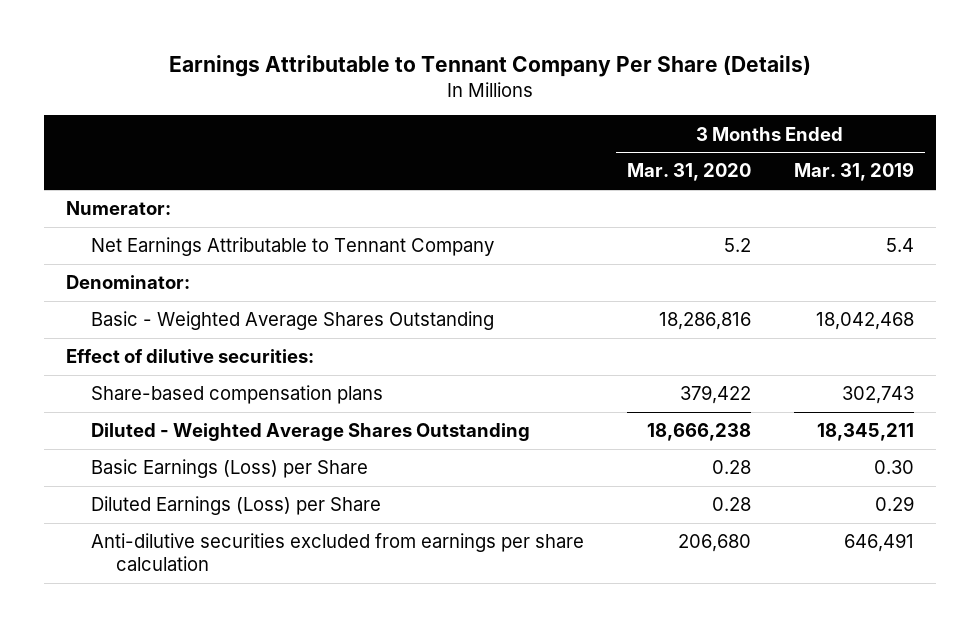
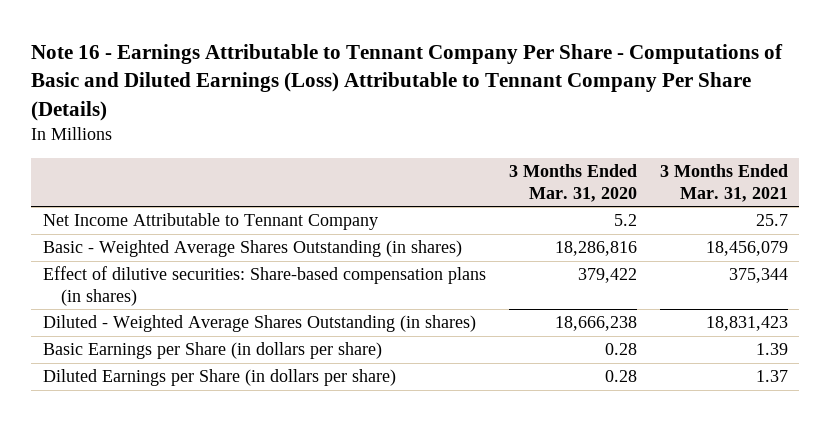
[168,55,811,78] Earnings Attributable to Tennant Company Per Share (Details) -> [31,44,784,121] Note 16 - Earnings Attributable to Tennant Company Per Share - Computations of Basic and Diluted Earnings (Loss) Attributable to Tennant Company Per Share (Details)
[793,162,914,182] Mar. 31, 2019 -> none
none -> [659,164,788,202] 3 Months Ended Mar. 31, 2021
[65,201,171,216] Numerator: -> none
[65,275,190,290] Denominator: -> none
[65,349,314,364] Effect of dilutive securities: -> none
[90,533,584,572] Anti-dilutive securities excluded from earnings per share calculation -> none
[90,237,494,257] Net Earnings Attributable to Tennant Company -> [42,213,378,231] Net Income Attributable to Tennant Company
[90,311,494,331] Basic - Weighted Average Shares Outstanding -> [42,240,462,258] Basic - Weighted Average Shares Outstanding (in shares)
[90,385,383,405] Share-based compensation plans -> [42,266,486,306] Effect of dilutive securities: Share-based compensation plans (in shares)
[90,423,530,442] Diluted - Weighted Average Shares Outstanding -> [42,315,476,333] Diluted - Weighted Average Shares Outstanding (in shares)
[90,459,368,479] Basic Earnings (Loss) per Share -> [42,342,382,360] Basic Earnings per Share (in dollars per share)
[90,496,381,516] Diluted Earnings (Loss) per Share -> [42,369,396,387] Diluted Earnings per Share (in dollars per share)

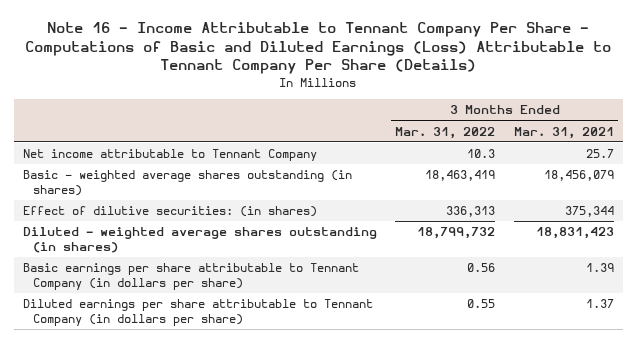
[31,44,784,121] Note 16 - Earnings Attributable to Tennant Company Per Share - Computations of Basic and Diluted Earnings (Loss) Attributable to Tennant Company Per Share (Details) -> [25,21,612,75] Note 16 - Income Attributable to Tennant Company Per Share - Computations of Basic and Diluted Earnings (Loss) Attributable to Tennant Company Per Share (Details)
[508,164,637,202] 3 Months Ended Mar. 31, 2020 -> none
none -> [395,126,496,139] Mar. 31, 2022
[42,213,378,231] Net Income Attributable to Tennant Company -> [23,149,318,162] Net income attributable to Tennant Company
[42,240,462,258] Basic - Weighted Average Shares Outstanding (in shares) -> [23,170,353,196] Basic - weighted average shares outstanding (in shares)
[42,266,486,306] Effect of dilutive securities: Share-based compensation plans (in shares) -> [23,206,318,218] Effect of dilutive securities: (in shares)
[42,315,476,333] Diluted - Weighted Average Shares Outstanding (in shares) -> [23,227,378,253] Diluted - weighted average shares outstanding (in shares)
[42,342,382,360] Basic Earnings per Share (in dollars per share) -> [23,263,360,290] Basic earnings per share attributable to Tennant Company (in dollars per share)
[42,369,396,387] Diluted Earnings per Share (in dollars per share) -> [23,299,374,326] Diluted earnings per share attributable to Tennant Company (in dollars per share)

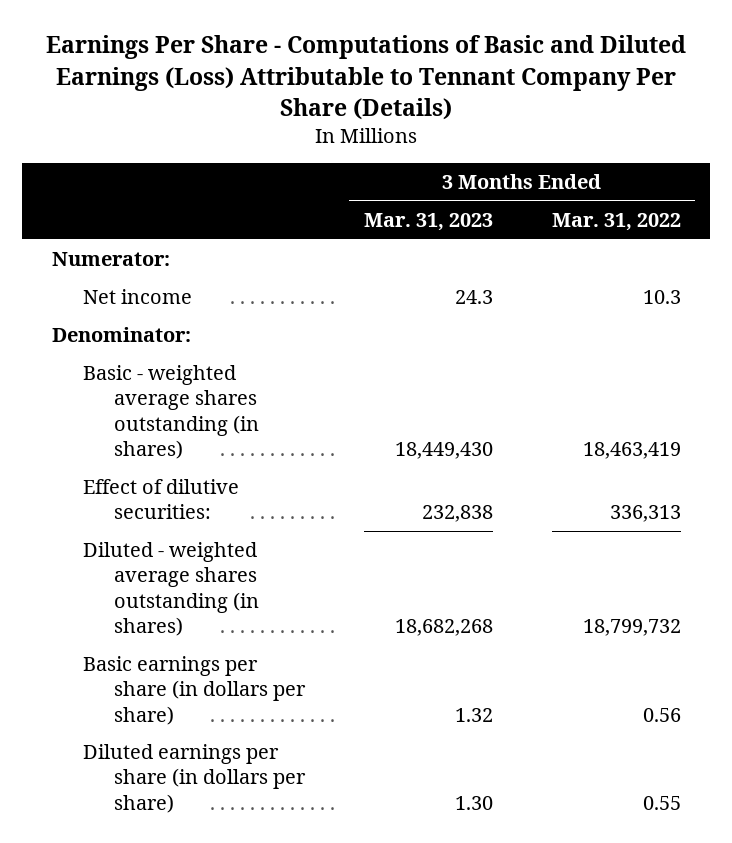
[25,21,612,75] Note 16 - Income Attributable to Tennant Company Per Share - Computations of Basic and Diluted Earnings (Loss) Attributable to Tennant Company Per Share (Details) -> [46,35,687,120] Earnings Per Share - Computations of Basic and Diluted Earnings (Loss) Attributable to Tennant Company Per Share (Details)
[513,126,614,139] Mar. 31, 2021 -> none
none -> [364,213,494,232] Mar. 31, 2023
none -> [51,252,170,267] Numerator:
[23,149,318,162] Net income attributable to Tennant Company -> [82,289,192,305] Net income
none -> [51,327,191,343] Denominator:
[23,206,318,218] Effect of dilutive securities: (in shares) -> [82,479,239,520] Effect of dilutive securities:
[23,263,360,290] Basic earnings per share attributable to Tennant Company (in dollars per share) -> [82,656,307,725] Basic earnings per share (in dollars per share)
[23,299,374,326] Diluted earnings per share attributable to Tennant Company (in dollars per share) -> [82,744,307,813] Diluted earnings per share (in dollars per share)

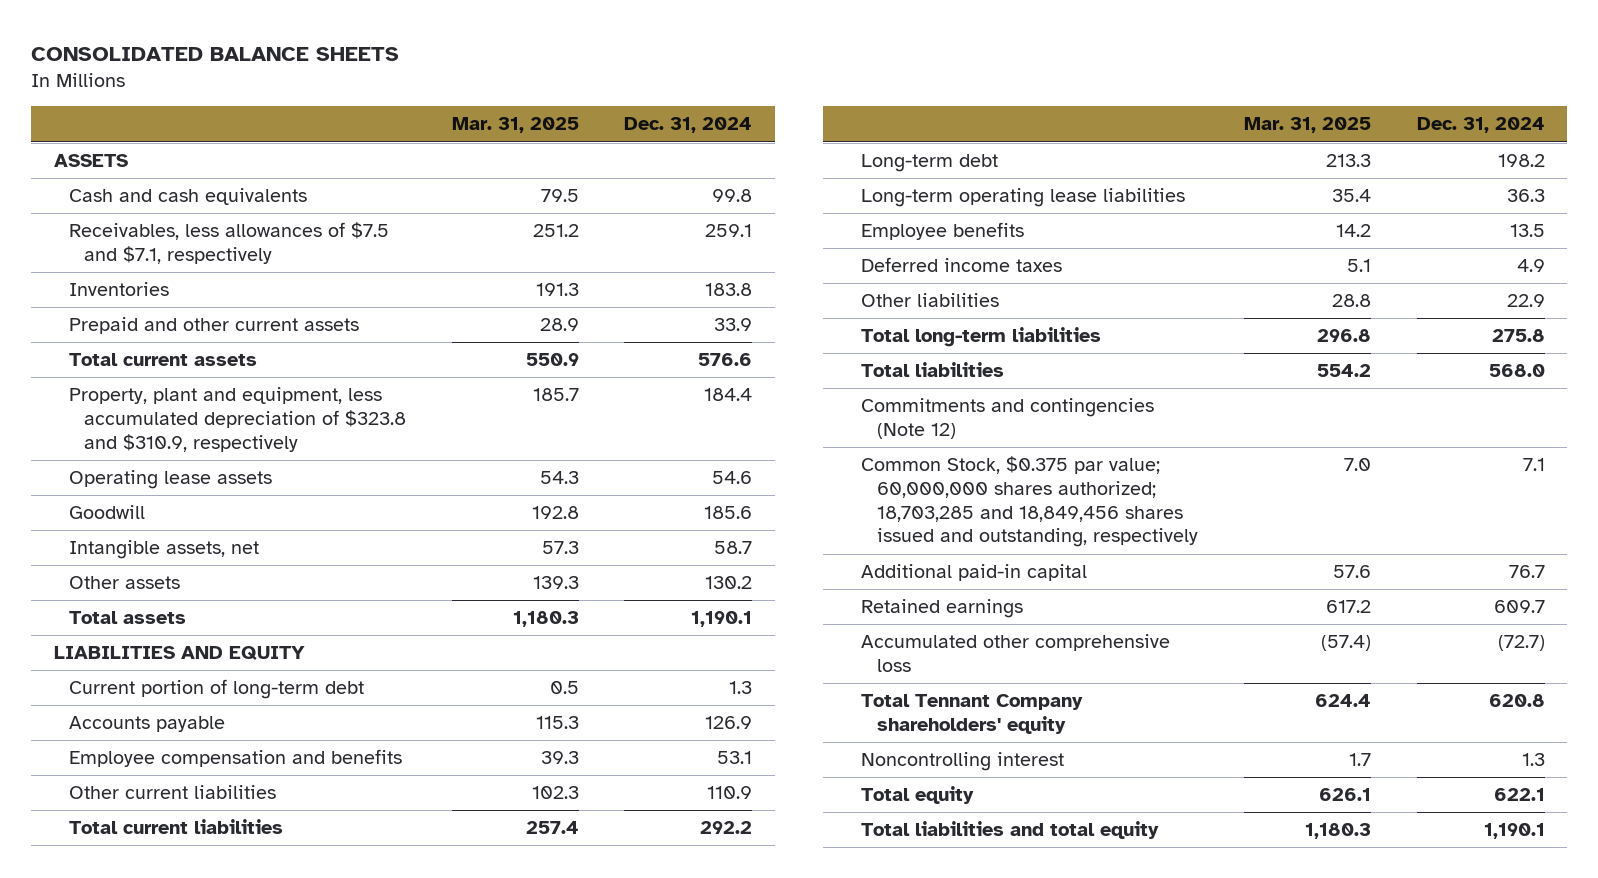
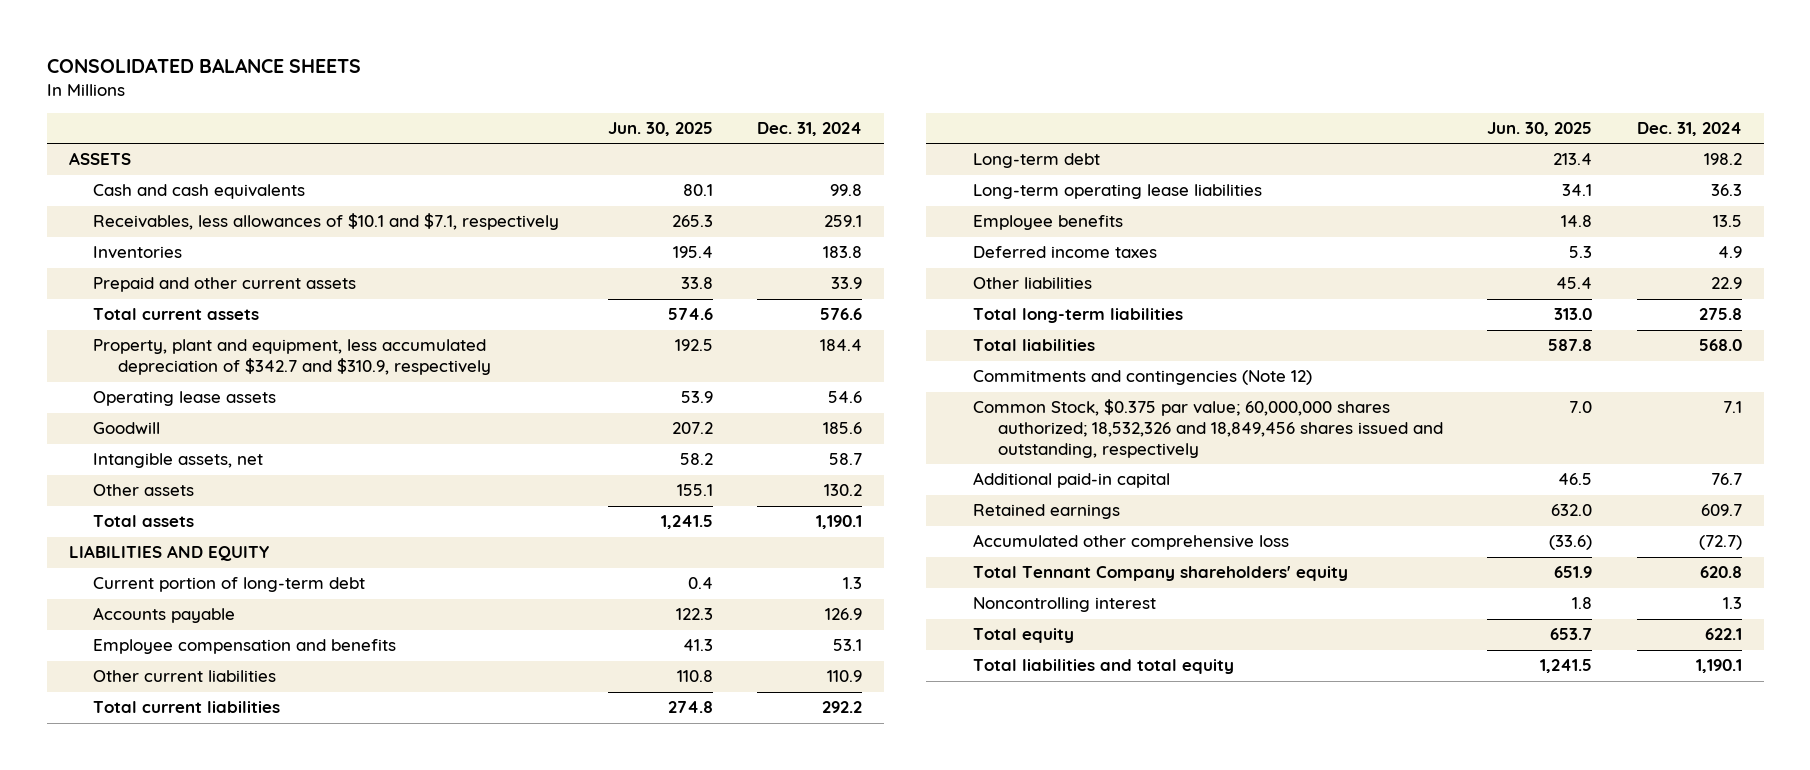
[451,117,579,134] Mar. 31, 2025 -> none
none -> [607,121,713,136] Jun. 30, 2025
[68,222,389,264] Receivables, less allowances of $7.5 and $7.1, respectively -> [93,213,560,231] Receivables, less allowances of $10.1 and $7.1, respectively
[68,387,407,452] Property, plant and equipment, less accumulated depreciation of $323.8 and $310.9, respectively -> [93,339,492,376] Property, plant and equipment, less accumulated depreciation of $342.7 and $310.9, respectively
[861,456,1198,548] Common Stock, $0.375 par value; 60,000,000 shares authorized; 18,703,285 and 18,849,456 shares issued and outstanding, respectively -> [973,399,1444,458] Common Stock, $0.375 par value; 60,000,000 shares authorized; 18,532,326 and 18,849,456 shares issued and outstanding, respectively

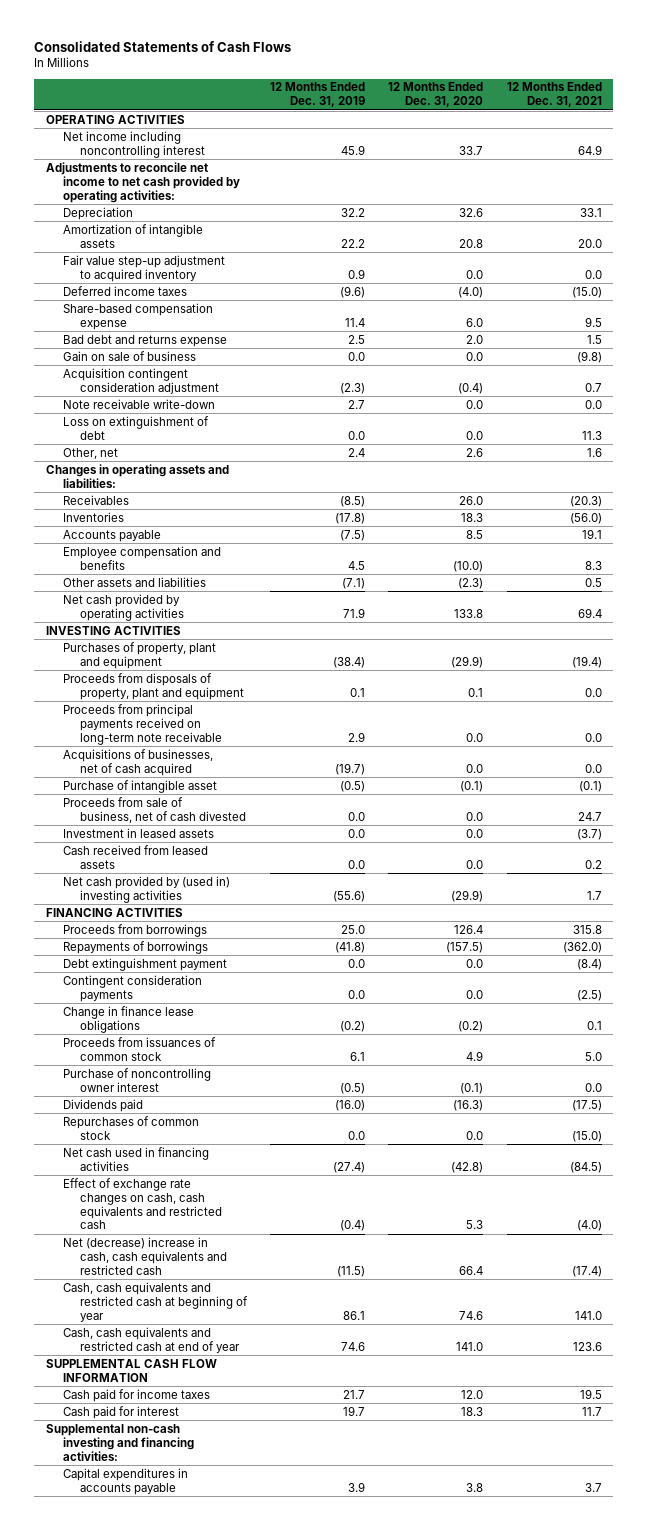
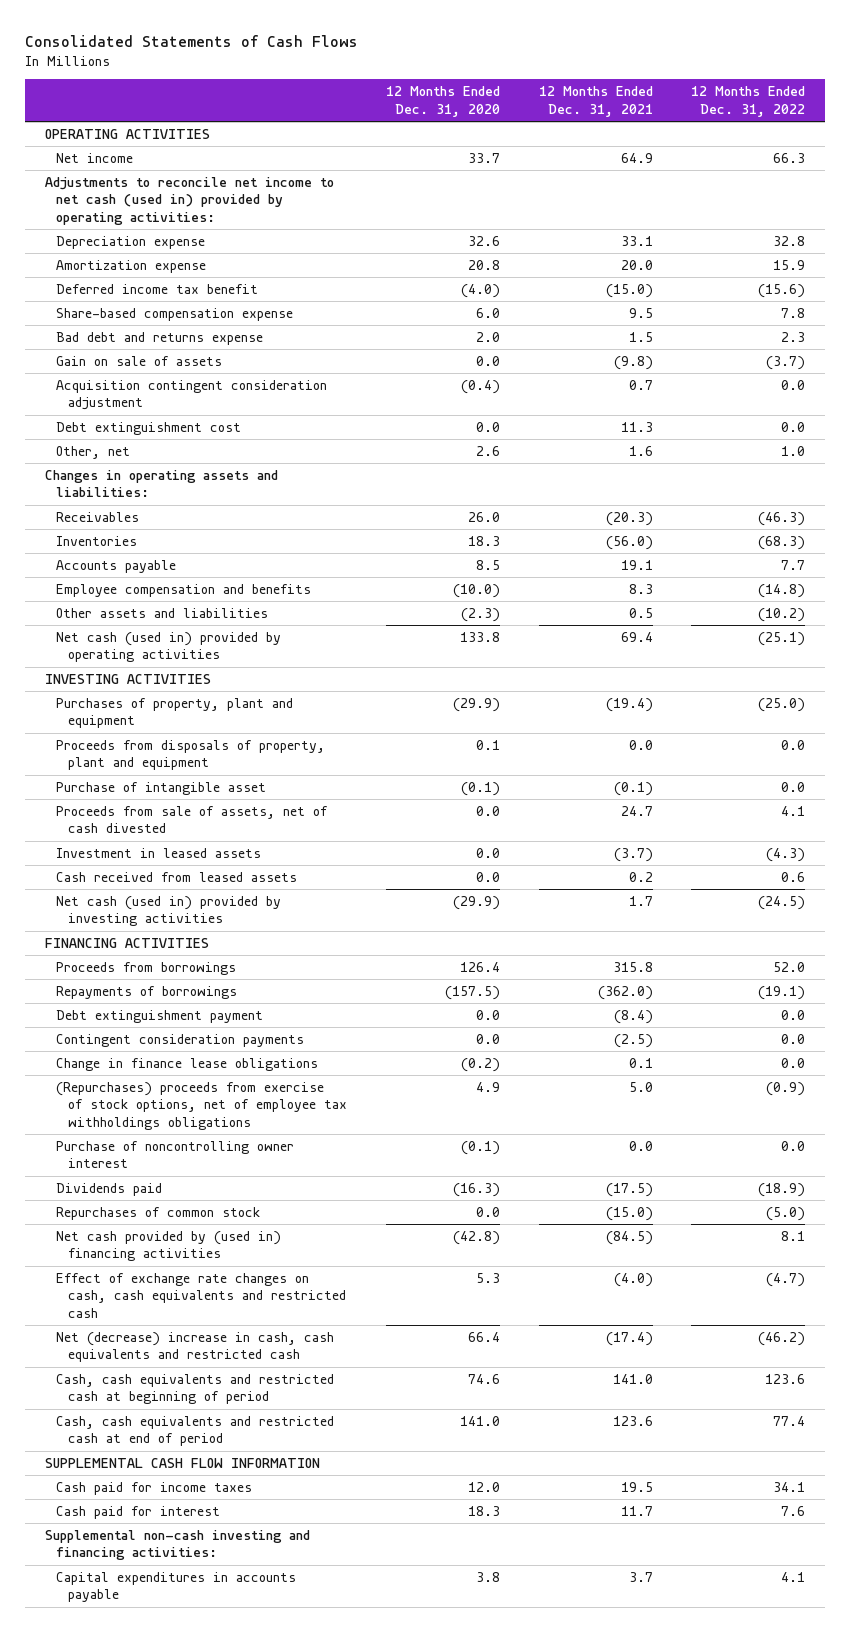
[269,82,365,108] 12 Months Ended Dec. 31, 2019 -> none
none -> [691,86,806,117] 12 Months Ended Dec. 31, 2022
[62,254,225,282] Fair value step-up adjustment to acquired inventory -> none
[62,130,205,158] Net income including noncontrolling interest -> [56,153,134,164] Net income
[45,161,240,203] Adjustments to reconcile net income to net cash provided by operating activities: -> [44,177,334,225] Adjustments to reconcile net income to net cash (used in) provided by operating activities:
[62,206,133,220] Depreciation -> [56,236,206,250] Depreciation expense
[62,223,203,248] Amortization of intangible assets -> [56,260,207,274] Amortization expense
[62,285,187,296] Deferred income taxes -> [56,284,259,295] Deferred income tax benefit
[62,350,196,361] Gain on sale of business -> [56,356,223,367] Gain on sale of assets
[62,398,215,409] Note receivable write-down -> none
[62,415,209,440] Loss on extinguishment of debt -> [56,422,242,436] Debt extinguishment cost
[62,593,184,621] Net cash provided by operating activities -> [56,632,282,663] Net cash (used in) provided by operating activities
[62,703,222,745] Proceeds from principal payments received on long-term note receivable -> none
[62,748,213,776] Acquisitions of businesses, net of cash acquired -> none
[62,796,246,823] Proceeds from sale of business, net of cash divested -> [56,806,329,834] Proceeds from sale of assets, net of cash divested
[62,875,230,903] Net cash provided by (used in) investing activities -> [56,896,282,927] Net cash (used in) provided by investing activities
[62,1036,216,1061] Proceeds from issuances of common stock -> [56,1082,348,1130] (Repurchases) proceeds from exercise of stock options, net of employee tax withholdings obligations
[62,1146,209,1171] Net cash used in financing activities -> [56,1231,282,1262] Net cash provided by (used in) financing activities
[62,1281,248,1322] Cash, cash equivalents and restricted cash at beginning of year -> [56,1374,335,1405] Cash, cash equivalents and restricted cash at beginning of period
[62,1326,240,1353] Cash, cash equivalents and restricted cash at end of year -> [56,1416,335,1447] Cash, cash equivalents and restricted cash at end of period

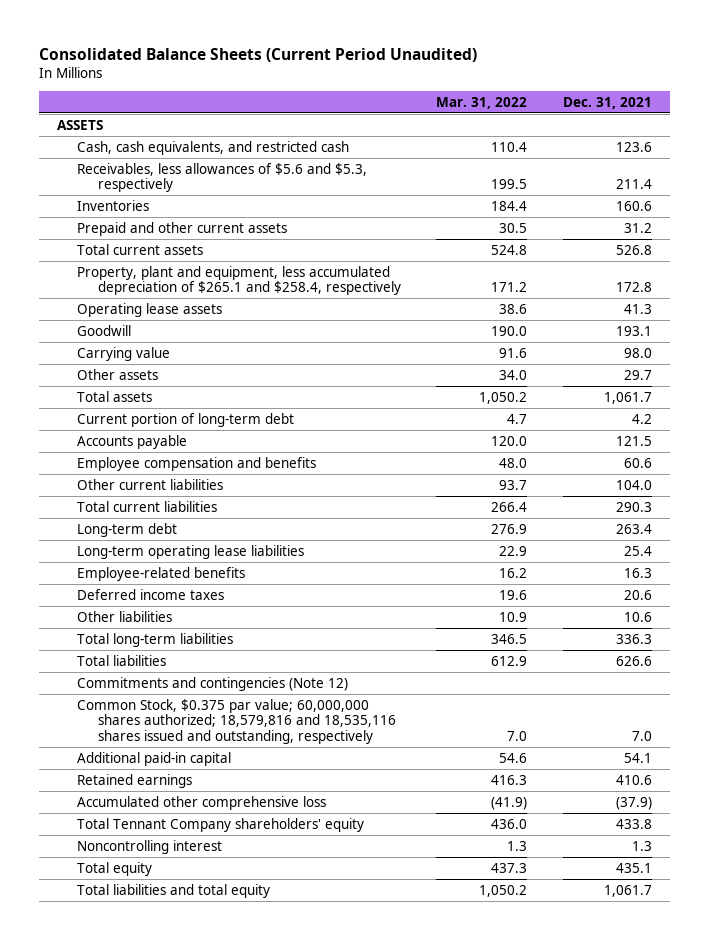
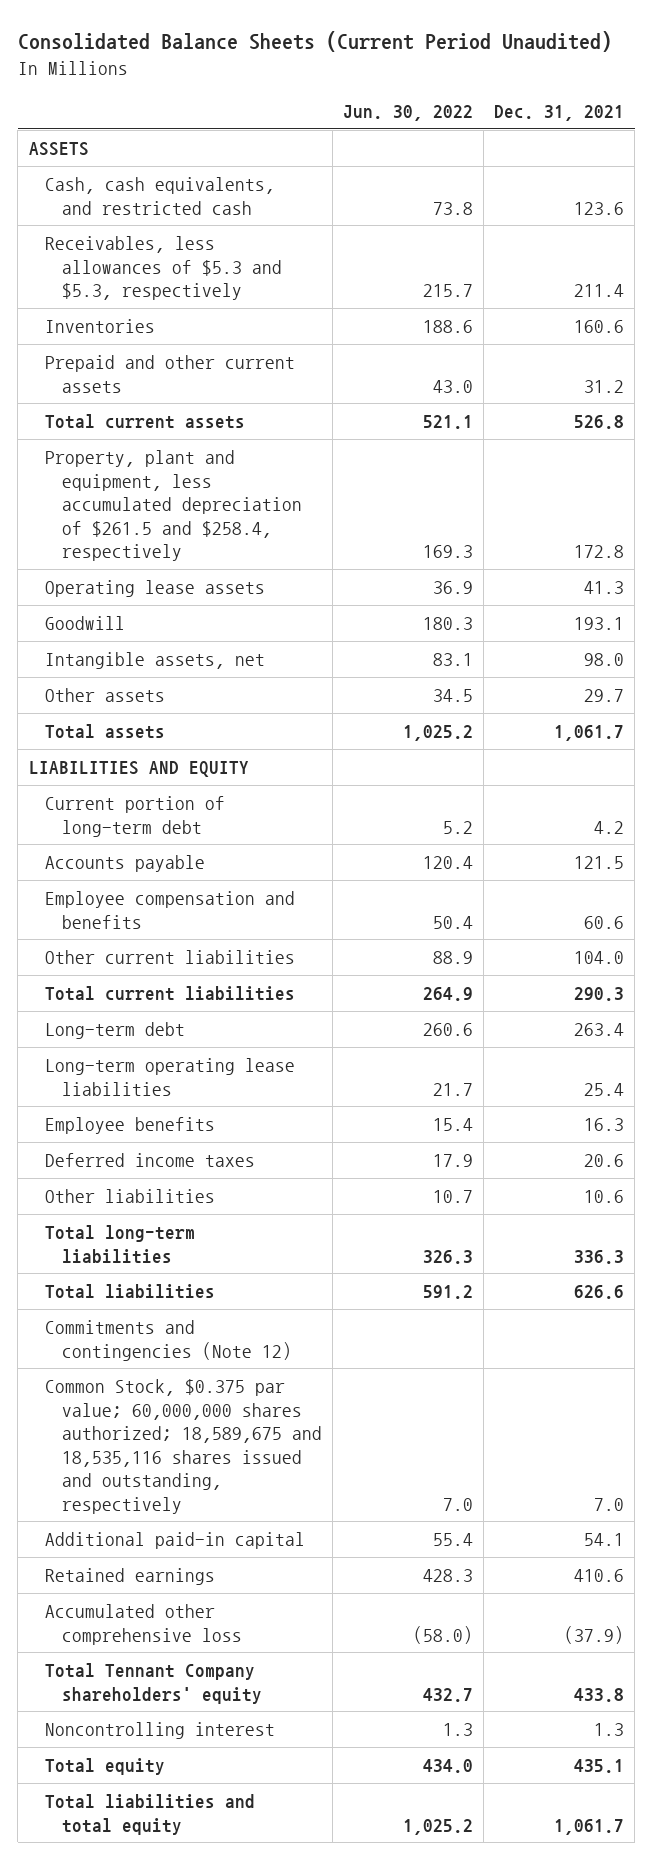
[436,96,528,109] Mar. 31, 2022 -> none
none -> [343,104,474,121] Jun. 30, 2022
[77,162,368,193] Receivables, less allowances of $5.6 and $5.3, respectively -> [45,236,283,301] Receivables, less allowances of $5.3 and $5.3, respectively
[77,265,401,296] Property, plant and equipment, less accumulated depreciation of $265.1 and $258.4, respectively -> [45,450,303,562] Property, plant and equipment, less accumulated depreciation of $261.5 and $258.4, respectively
[77,346,171,361] Carrying value -> [45,652,266,670] Intangible assets, net
none -> [28,761,249,778] LIABILITIES AND EQUITY
[77,566,246,581] Employee-related benefits -> [45,1117,216,1135] Employee benefits
[77,698,396,744] Common Stock, $0.375 par value; 60,000,000 shares authorized; 18,579,816 and 18,535,116 shares issued and outstanding, respectively -> [45,1379,323,1514] Common Stock, $0.375 par value; 60,000,000 shares authorized; 18,589,675 and 18,535,116 shares issued and outstanding, respectively

